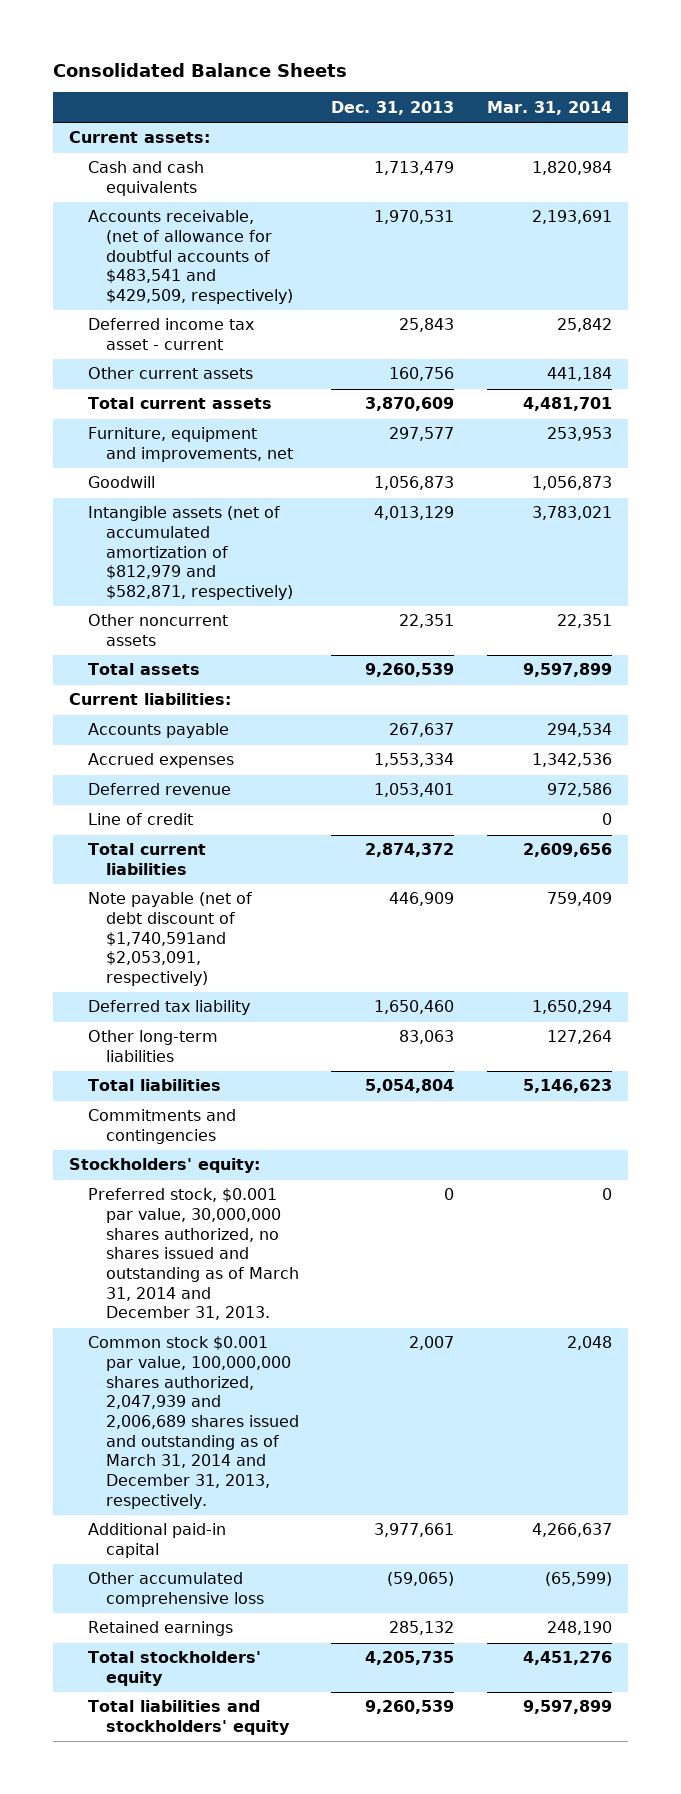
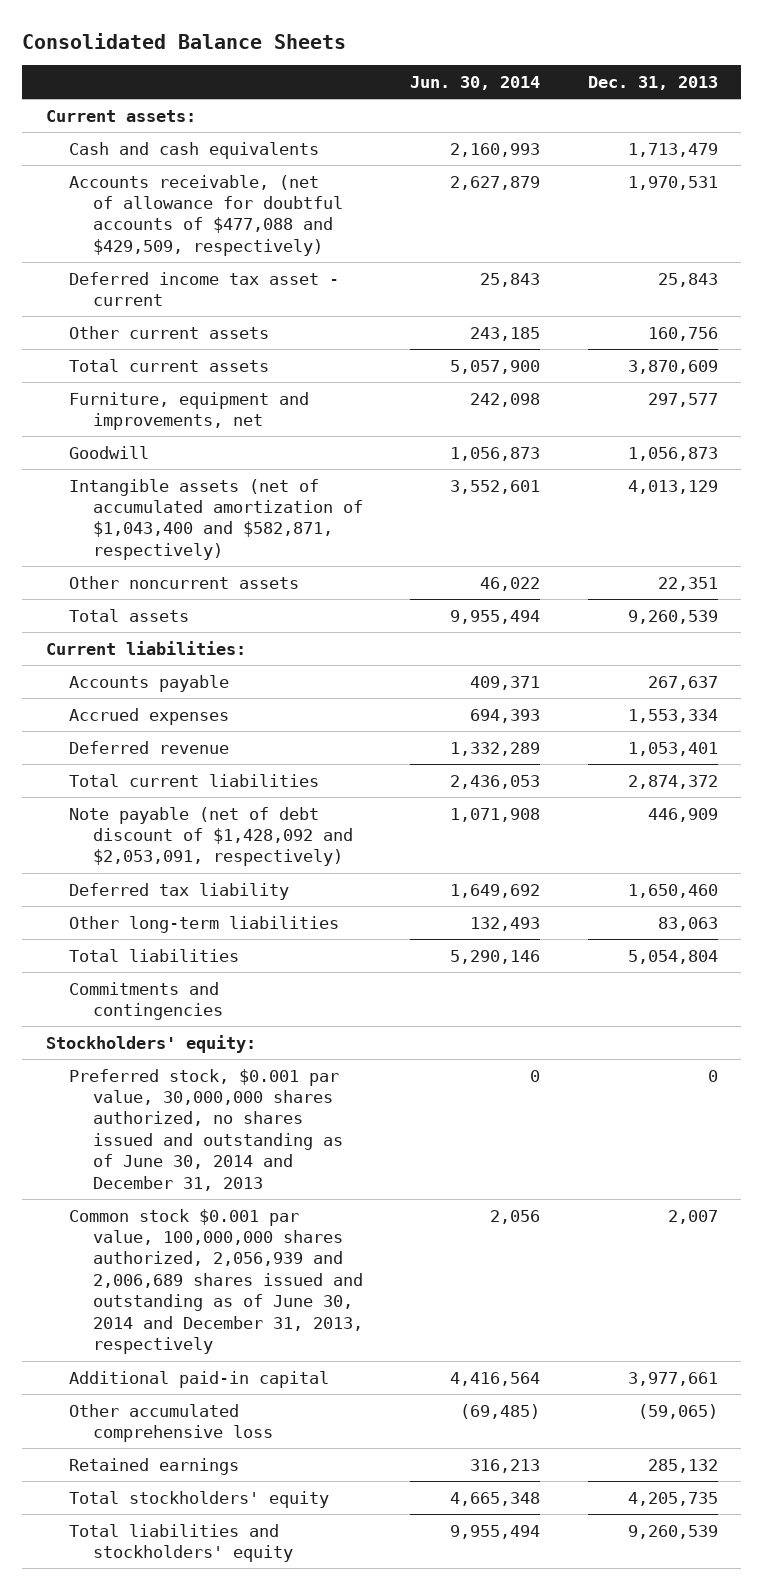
[486,100,612,115] Mar. 31, 2014 -> none
none -> [410,76,541,91] Jun. 30, 2014
[87,210,293,305] Accounts receivable, (net of allowance for doubtful accounts of $483,541 and $429,509, respectively) -> [69,174,343,256] Accounts receivable, (net of allowance for doubtful accounts of $477,088 and $429,509, respectively)
[87,506,293,601] Intangible assets (net of accumulated amortization of $812,979 and $582,871, respectively) -> [69,478,363,560] Intangible assets (net of accumulated amortization of $1,043,400 and $582,871, respectively)
[87,813,193,826] Line of credit -> none
[87,892,252,987] Note payable (net of debt discount of $1,740,591and $2,053,091, respectively) -> [69,806,353,867] Note payable (net of debt discount of $1,428,092 and $2,053,091, respectively)
[87,1188,299,1321] Preferred stock, $0.001 par value, 30,000,000 shares authorized, no shares issued and outstanding as of March 31, 2014 and December 31, 2013. -> [69,1068,343,1191] Preferred stock, $0.001 par value, 30,000,000 shares authorized, no shares issued and outstanding as of June 30, 2014 and December 31, 2013
[87,1336,299,1509] Common stock $0.001 par value, 100,000,000 shares authorized, 2,047,939 and 2,006,689 shares issued and outstanding as of March 31, 2014 and December 31, 2013, respectively. -> [69,1208,363,1355] Common stock $0.001 par value, 100,000,000 shares authorized, 2,056,939 and 2,006,689 shares issued and outstanding as of June 30, 2014 and December 31, 2013, respectively

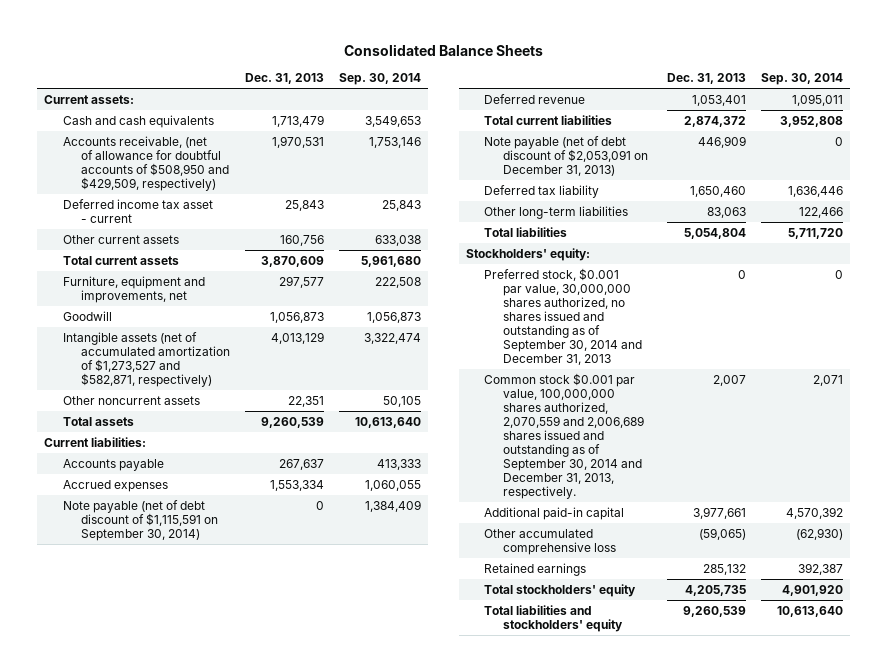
[410,76,541,91] Jun. 30, 2014 -> none
none -> [338,73,421,86] Sep. 30, 2014
[69,174,343,256] Accounts receivable, (net of allowance for doubtful accounts of $477,088 and $429,509, respectively) -> [62,135,229,191] Accounts receivable, (net of allowance for doubtful accounts of $508,950 and $429,509, respectively)
[69,478,363,560] Intangible assets (net of accumulated amortization of $1,043,400 and $582,871, respectively) -> [62,331,230,387] Intangible assets (net of accumulated amortization of $1,273,527 and $582,871, respectively)
none -> [62,499,218,541] Note payable (net of debt discount of $1,115,591 on September 30, 2014)
[69,806,353,867] Note payable (net of debt discount of $1,428,092 and $2,053,091, respectively) -> [484,135,648,176] Note payable (net of debt discount of $2,053,091 on December 31, 2013)
[69,981,223,1021] Commitments and contingencies -> none
[69,1068,343,1191] Preferred stock, $0.001 par value, 30,000,000 shares authorized, no shares issued and outstanding as of June 30, 2014 and December 31, 2013 -> [484,267,642,365] Preferred stock, $0.001 par value, 30,000,000 shares authorized, no shares issued and outstanding as of September 30, 2014 and December 31, 2013
[69,1208,363,1355] Common stock $0.001 par value, 100,000,000 shares authorized, 2,056,939 and 2,006,689 shares issued and outstanding as of June 30, 2014 and December 31, 2013, respectively -> [484,372,644,500] Common stock $0.001 par value, 100,000,000 shares authorized, 2,070,559 and 2,006,689 shares issued and outstanding as of September 30, 2014 and December 31, 2013, respectively.

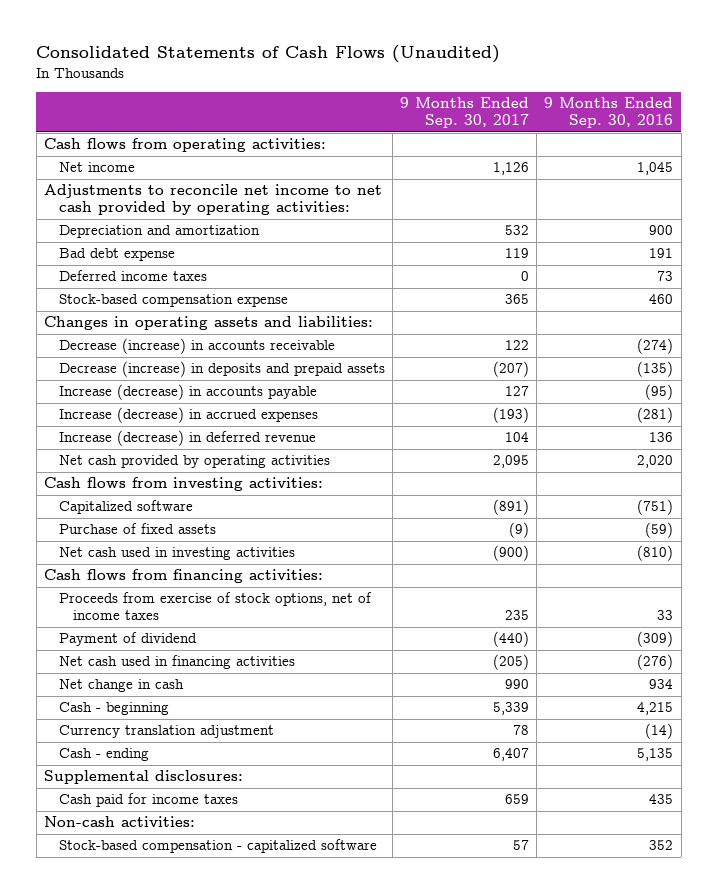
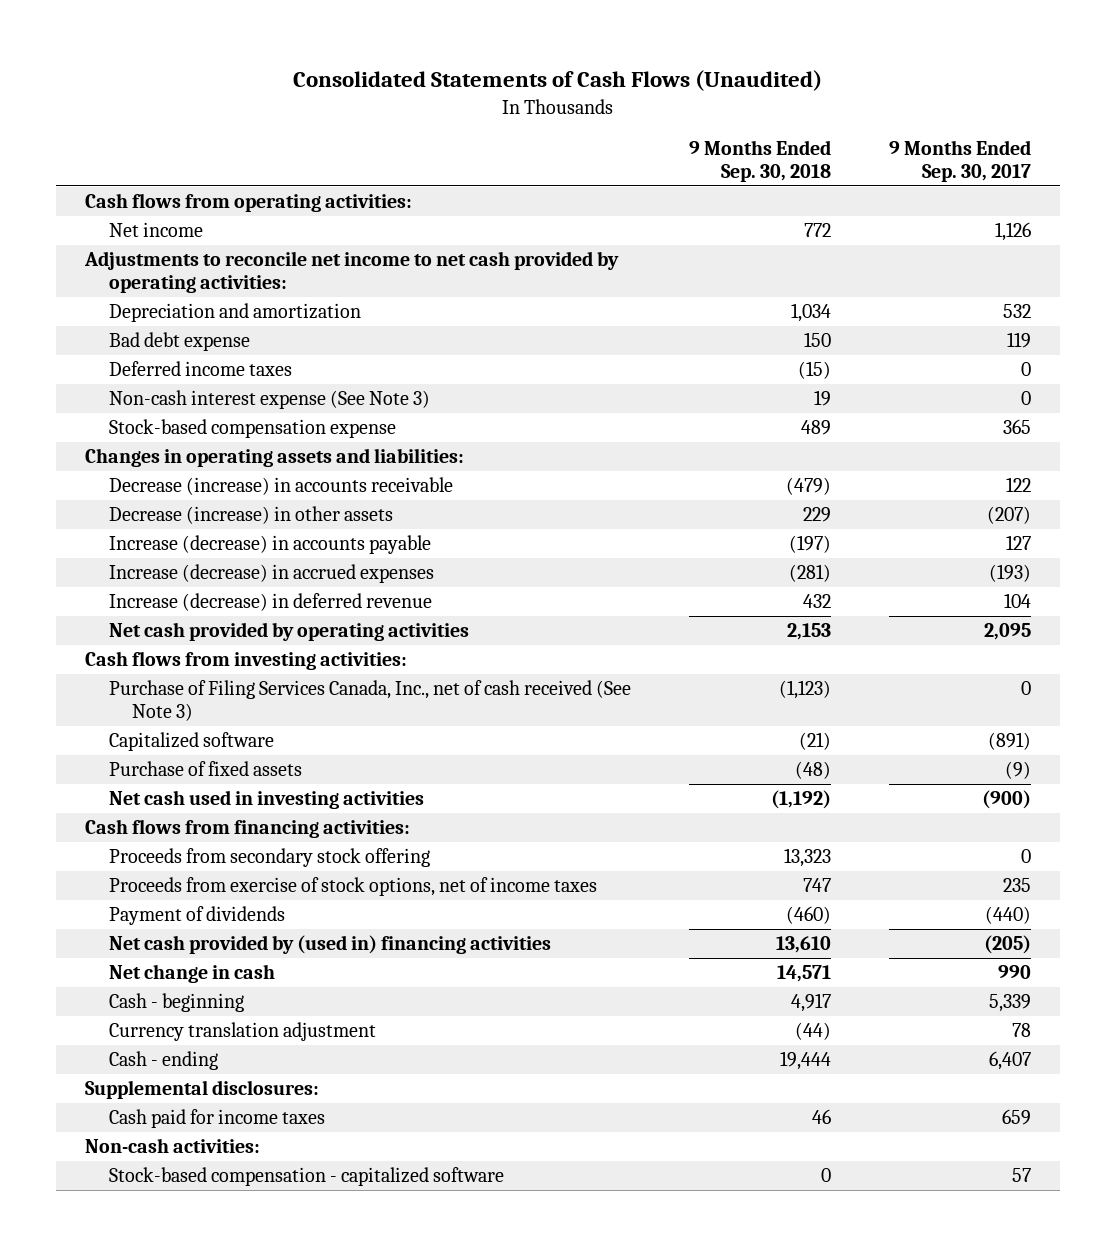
[544,97,674,129] 9 Months Ended Sep. 30, 2016 -> none
none -> [688,140,831,183] 9 Months Ended Sep. 30, 2018
none -> [108,390,430,410] Non-cash interest expense (See Note 3)
[58,361,385,378] Decrease (increase) in deposits and prepaid assets -> [108,506,393,525] Decrease (increase) in other assets
none -> [108,680,631,722] Purchase of Filing Services Canada, Inc., net of cash received (See Note 3)
none -> [108,848,430,868] Proceeds from secondary stock offering
[58,632,197,647] Payment of dividend -> [108,906,285,926] Payment of dividends
[58,655,295,670] Net cash used in financing activities -> [108,935,551,955] Net cash provided by (used in) financing activities

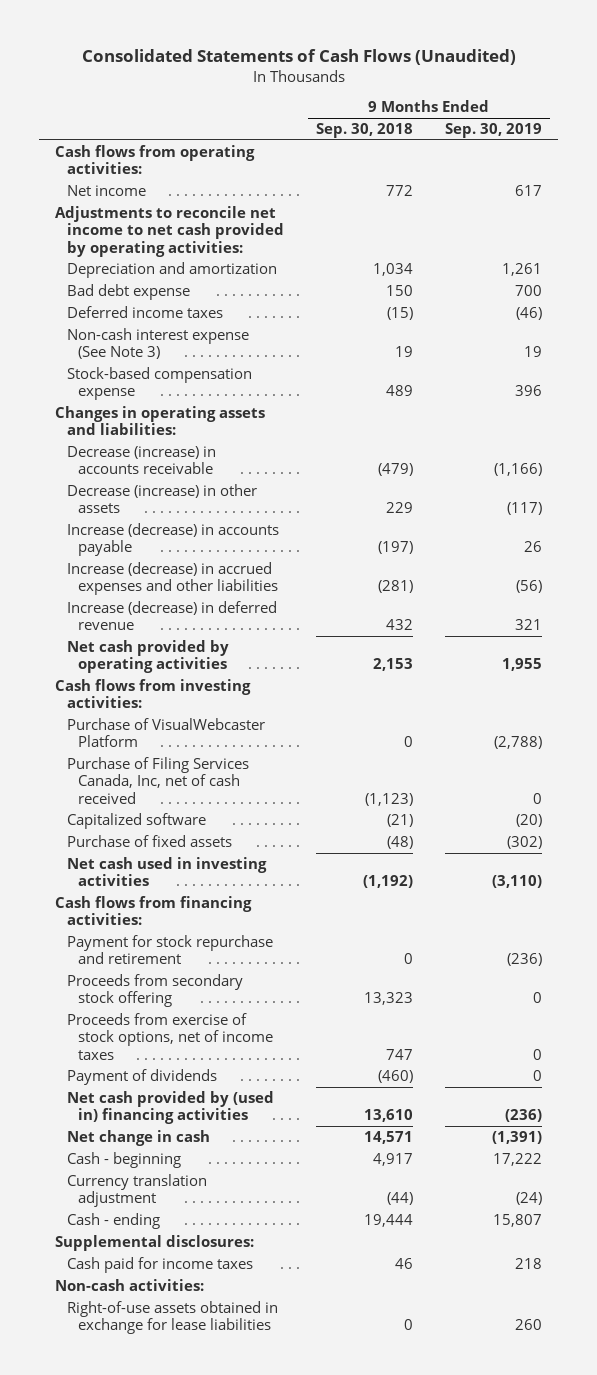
[888,140,1031,183] 9 Months Ended Sep. 30, 2017 -> none
none -> [445,123,543,139] Sep. 30, 2019
[108,564,434,584] Increase (decrease) in accrued expenses -> [66,562,278,596] Increase (decrease) in accrued expenses and other liabilities
none -> [66,718,265,748] Purchase of VisualWebcaster Platform
[108,680,631,722] Purchase of Filing Services Canada, Inc., net of cash received (See Note 3) -> [66,757,249,804] Purchase of Filing Services Canada, Inc, net of cash received
none -> [66,935,273,965] Payment for stock repurchase and retirement
[108,1167,504,1187] Stock-based compensation - capitalized software -> none
none -> [66,1301,278,1335] Right-of-use assets obtained in exchange for lease liabilities

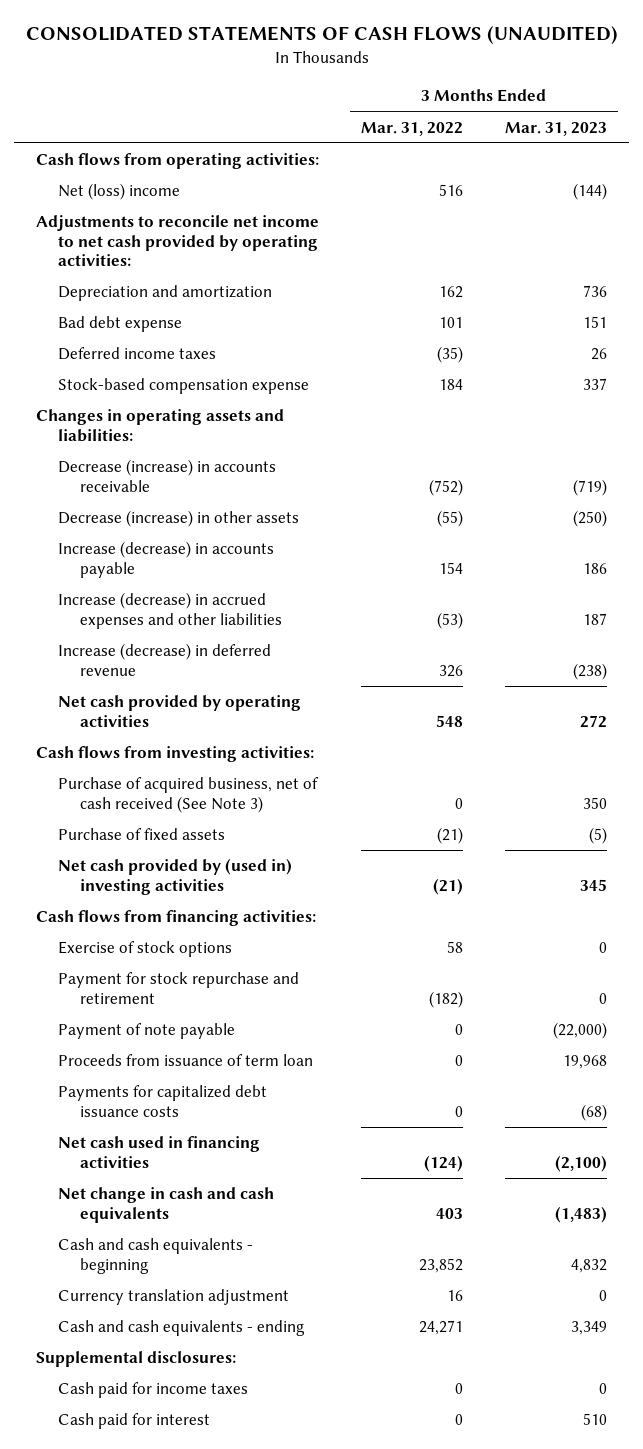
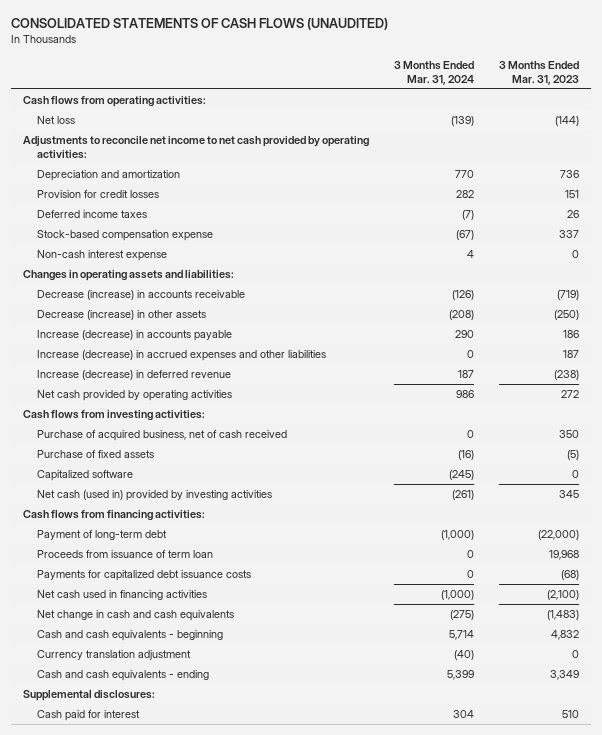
[361,121,464,136] Mar. 31, 2022 -> none
none -> [393,60,474,85] 3 Months Ended Mar. 31, 2024
[57,183,180,201] Net (loss) income -> [37,116,76,125] Net loss
[57,316,182,333] Bad debt expense -> [37,190,160,199] Provision for credit losses
none -> [37,250,168,262] Non-cash interest expense
[57,777,319,813] Purchase of acquired business, net of cash received (See Note 3) -> [37,430,288,442] Purchase of acquired business, net of cash received
none -> [37,470,134,482] Capitalized software
[57,858,292,895] Net cash provided by (used in) investing activities -> [37,490,273,502] Net cash (used in) provided by investing activities
[57,941,232,958] Exercise of stock options -> none
[57,972,299,1004] Payment for stock repurchase and retirement -> none
[57,1023,235,1040] Payment of note payable -> none
none -> [37,530,168,541] Payment of long-term debt
[57,1382,248,1399] Cash paid for income taxes -> none

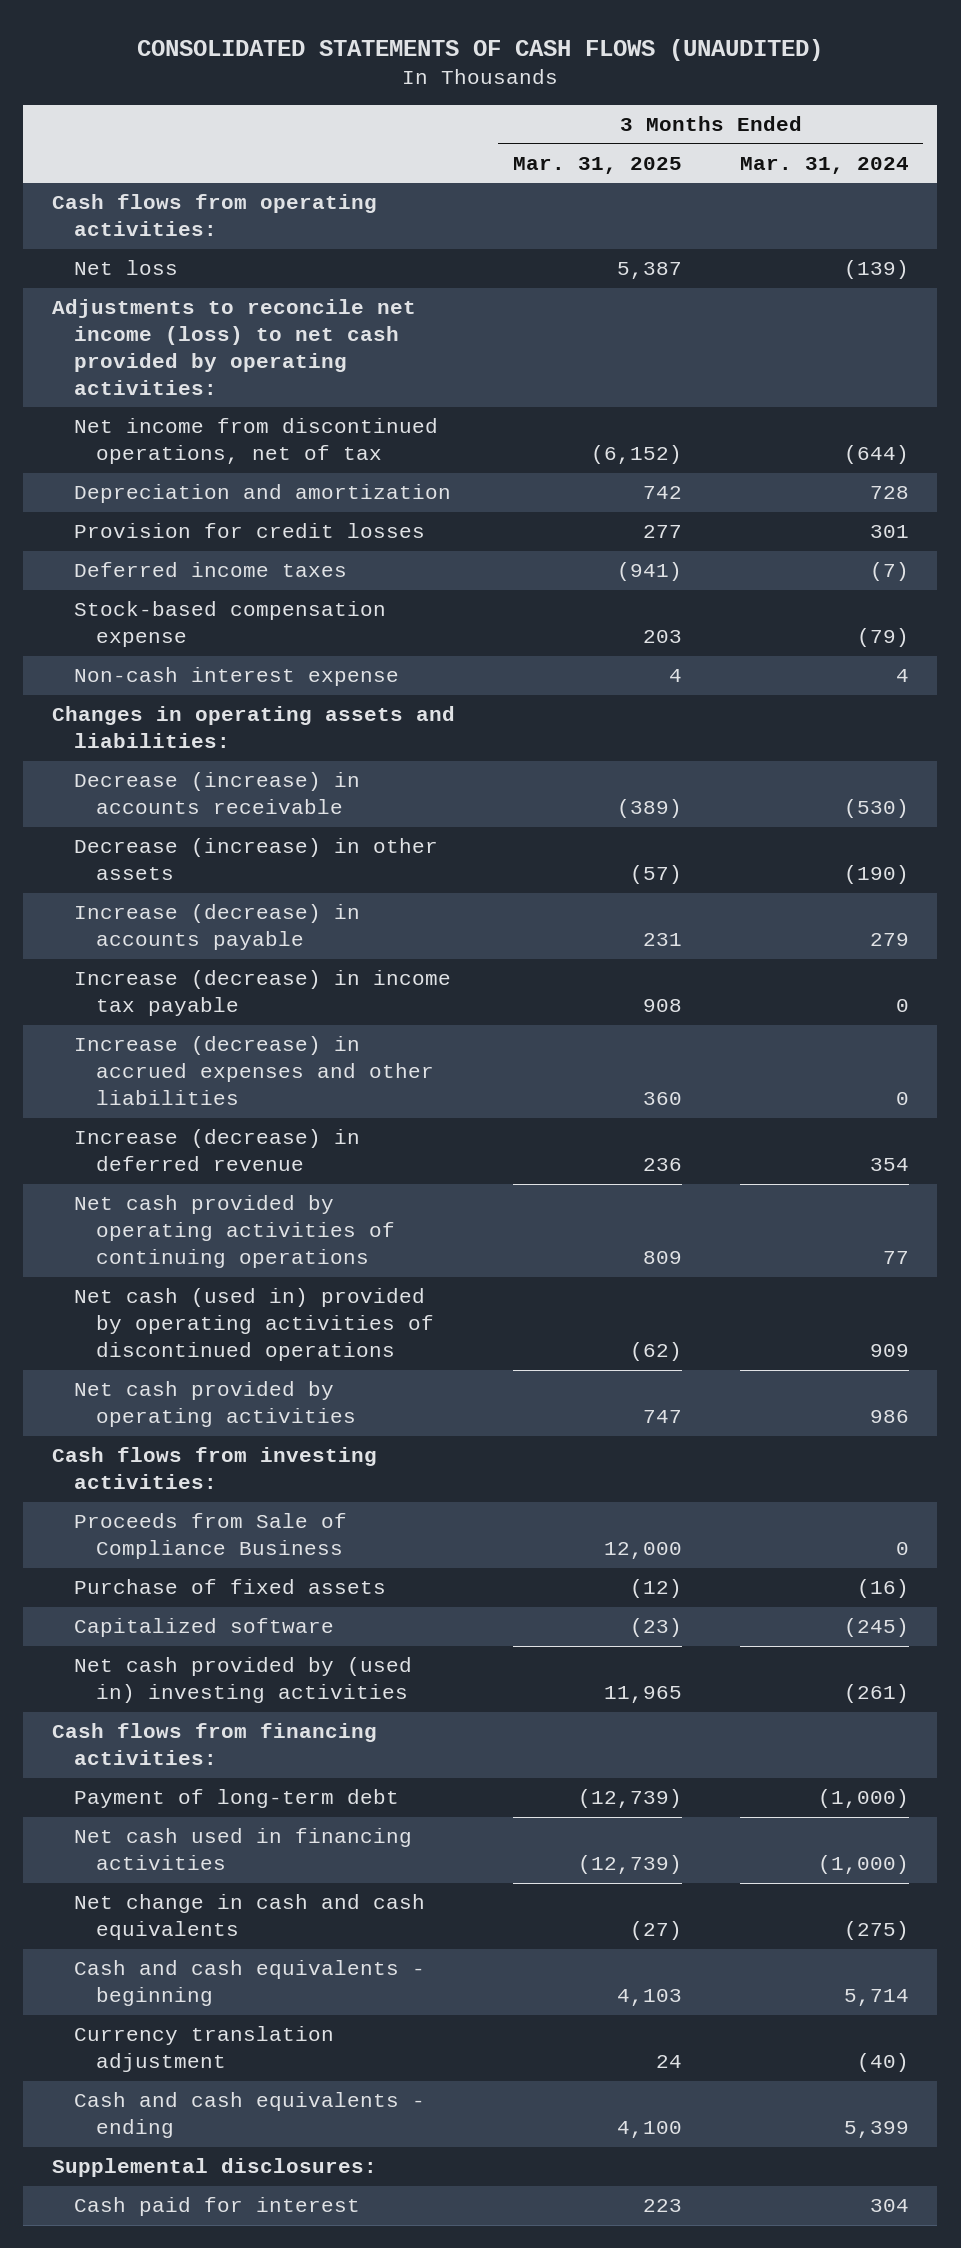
[498,60,579,85] 3 Months Ended Mar. 31, 2023 -> none
none -> [512,156,682,174] Mar. 31, 2025
[23,136,370,160] Adjustments to reconcile net income to net cash provided by operating activities: -> [52,299,417,395] Adjustments to reconcile net income (loss) to net cash provided by operating activities:
none -> [74,418,439,465] Net income from discontinued operations, net of tax
[454,170,474,179] 770 -> [869,486,909,500] 728
[455,190,474,199] 282 -> [869,525,909,539] 301
[455,230,474,241] (67) -> [856,628,909,648] (79)
[451,290,474,301] (126) -> [843,799,909,819] (530)
[448,310,474,321] (208) -> [843,865,909,885] (190)
[454,330,474,339] 290 -> [869,933,909,947] 279
none -> [74,970,452,1017] Increase (decrease) in income tax payable
[457,370,474,379] 187 -> [869,1158,909,1172] 354
none -> [74,1195,396,1269] Net cash provided by operating activities of continuing operations
none -> [74,1288,435,1362] Net cash (used in) provided by operating activities of discontinued operations
[37,430,288,442] Purchase of acquired business, net of cash received -> none
none -> [74,1513,348,1560] Proceeds from Sale of Compliance Business
[37,490,273,502] Net cash (used in) provided by investing activities -> [74,1657,413,1704] Net cash provided by (used in) investing activities
[37,550,214,559] Proceeds from issuance of term loan -> none
[37,570,252,582] Payments for capitalized debt issuance costs -> none

